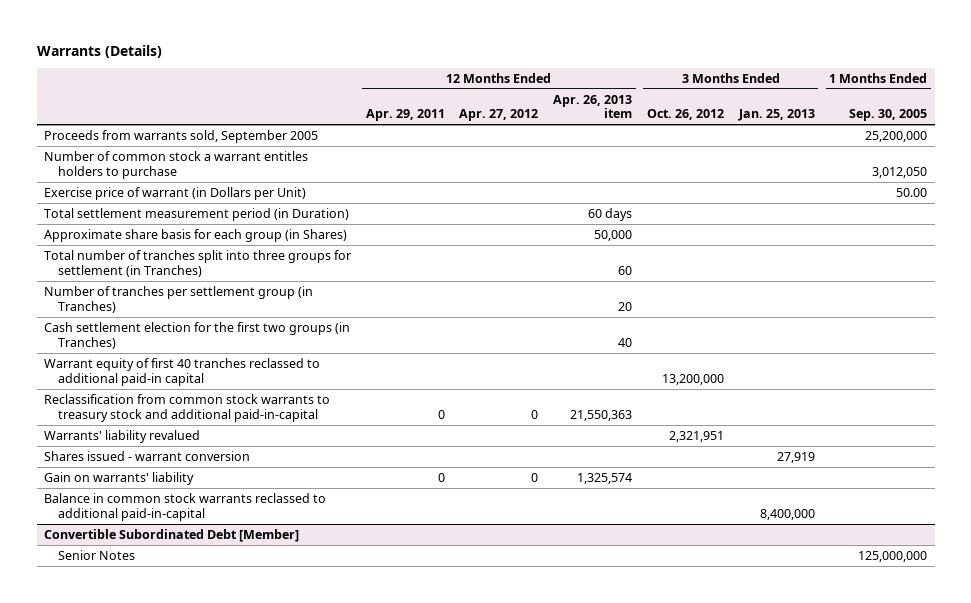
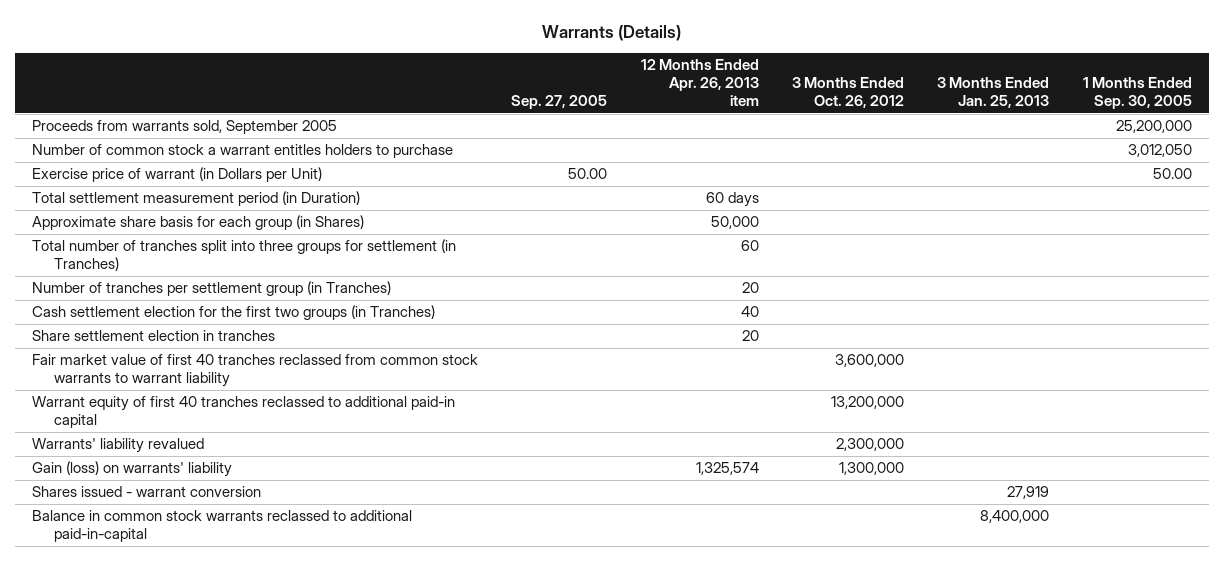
[365,109,445,122] Apr. 29, 2011 -> none
[459,109,539,122] Apr. 27, 2012 -> none
none -> [511,95,608,110] Sep. 27, 2005
none -> [31,330,275,342] Share settlement election in tranches
none -> [31,354,478,388] Fair market value of first 40 tranches reclassed from common stock warrants to warrant liability
[43,393,330,422] Reclassification from common stock warrants to treasury stock and additional paid-in-capital -> none
[668,430,724,442] 2,321,951 -> [836,438,905,452] 2,300,000
none -> [31,461,232,478] Gain (loss) on warrants' liability
[43,471,194,485] Gain on warrants' liability -> none
[43,528,299,542] Convertible Subordinated Debt [Member] -> none
[57,549,135,560] Senior Notes -> none

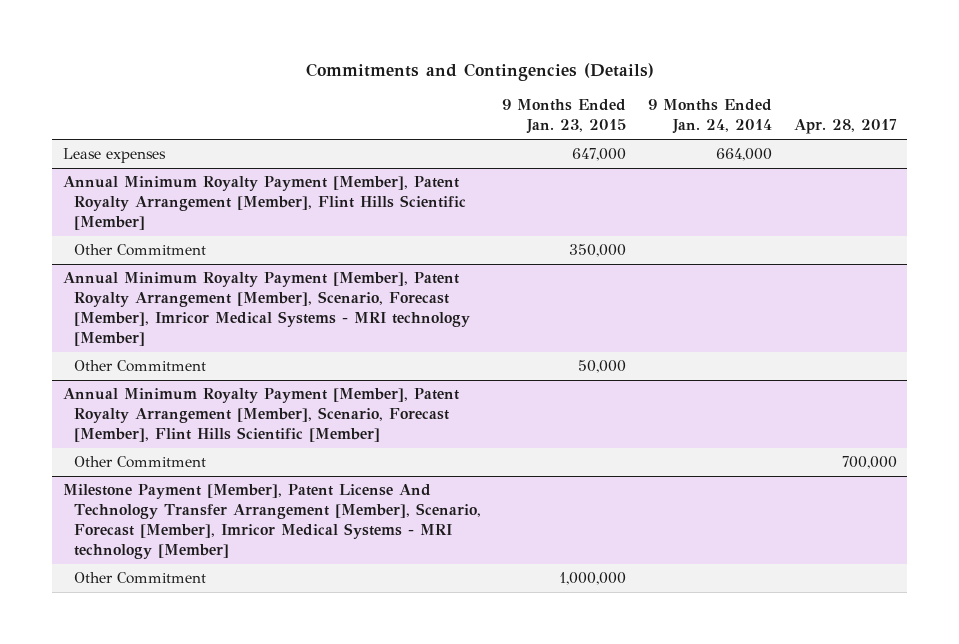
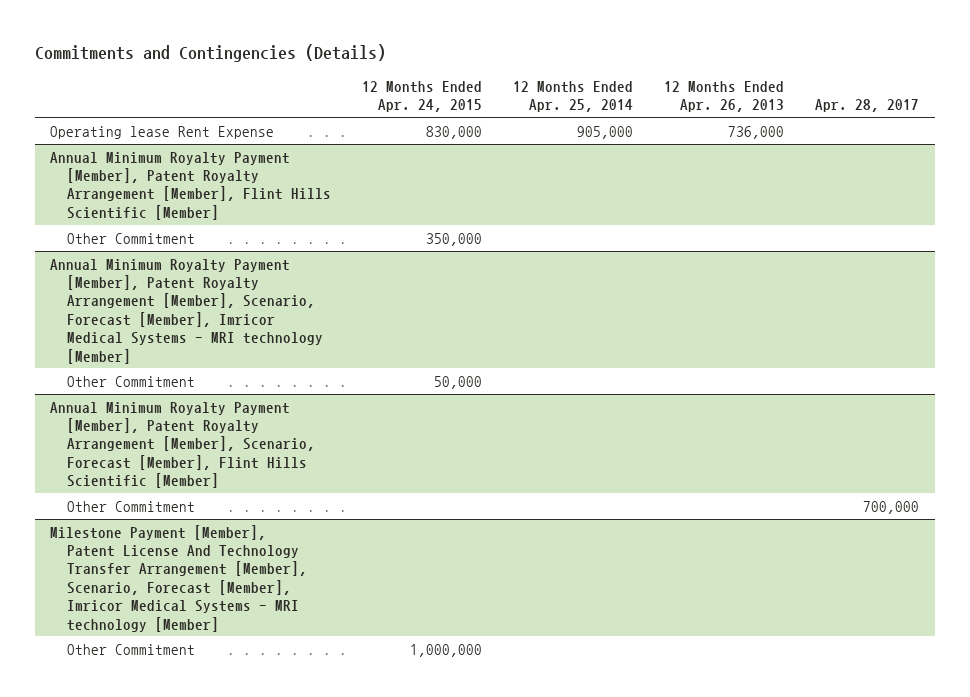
[502,99,627,135] 9 Months Ended Jan. 23, 2015 -> none
[647,99,772,135] 9 Months Ended Jan. 24, 2014 -> none
none -> [362,80,483,113] 12 Months Ended Apr. 24, 2015
none -> [513,80,634,113] 12 Months Ended Apr. 25, 2014
none -> [664,80,785,113] 12 Months Ended Apr. 26, 2013
[62,148,166,164] Lease expenses -> [50,125,275,139] Operating lease Rent Expense

